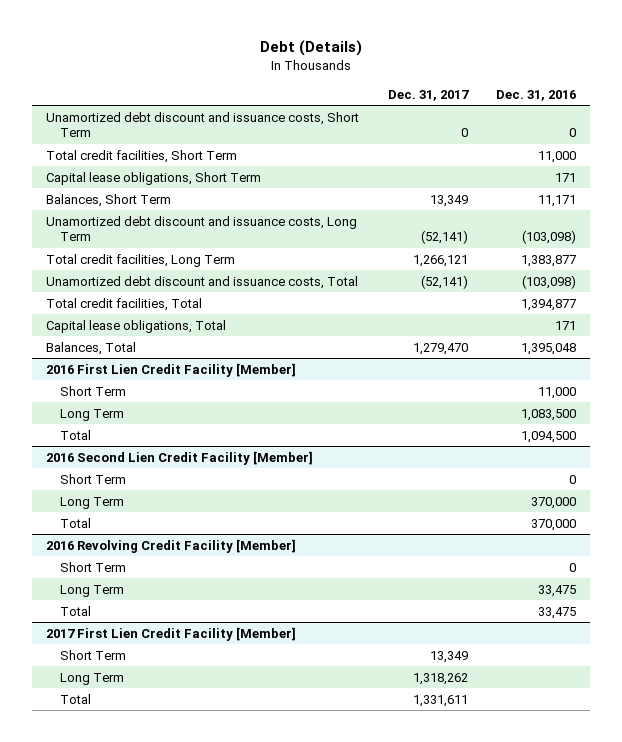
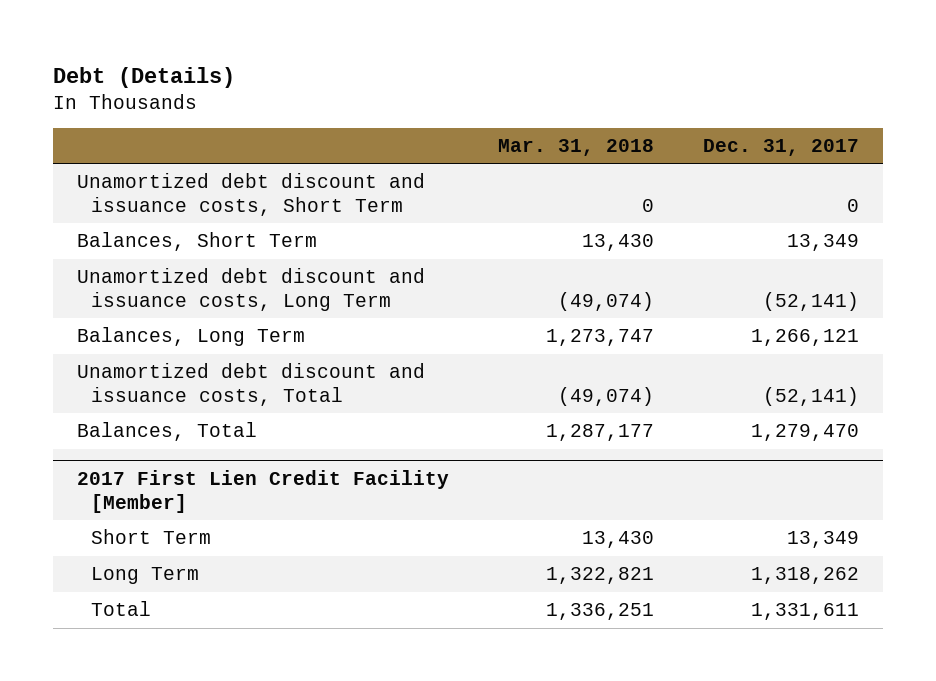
[496,89,577,101] Dec. 31, 2016 -> none
none -> [497,139,654,157] Mar. 31, 2018
[46,149,238,163] Total credit facilities, Short Term -> none
[46,171,262,185] Capital lease obligations, Short Term -> none
[46,253,236,267] Total credit facilities, Long Term -> [77,327,306,347] Balances, Long Term
[46,297,203,311] Total credit facilities, Total -> none
[46,319,227,333] Capital lease obligations, Total -> none
[46,362,297,377] 2016 First Lien Credit Facility [Member] -> none
[59,385,126,396] Short Term -> none
[59,408,124,421] Long Term -> none
[59,429,91,440] Total -> none
[46,450,314,465] 2016 Second Lien Credit Facility [Member] -> none
[59,473,126,484] Short Term -> none
[59,496,124,509] Long Term -> none
[59,517,91,528] Total -> none
[46,538,297,553] 2016 Revolving Credit Facility [Member] -> none
[59,561,126,572] Short Term -> none
[59,584,124,597] Long Term -> none
[59,605,91,616] Total -> none

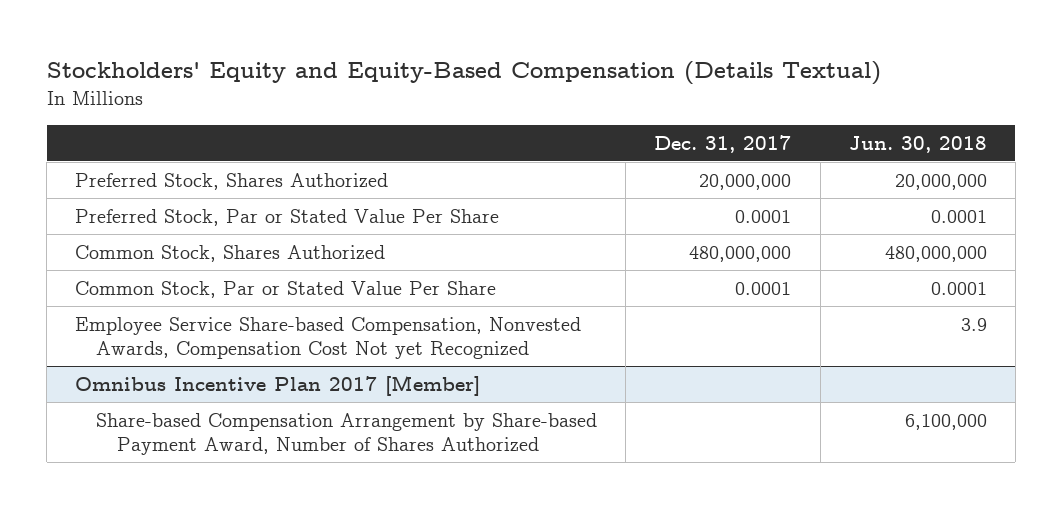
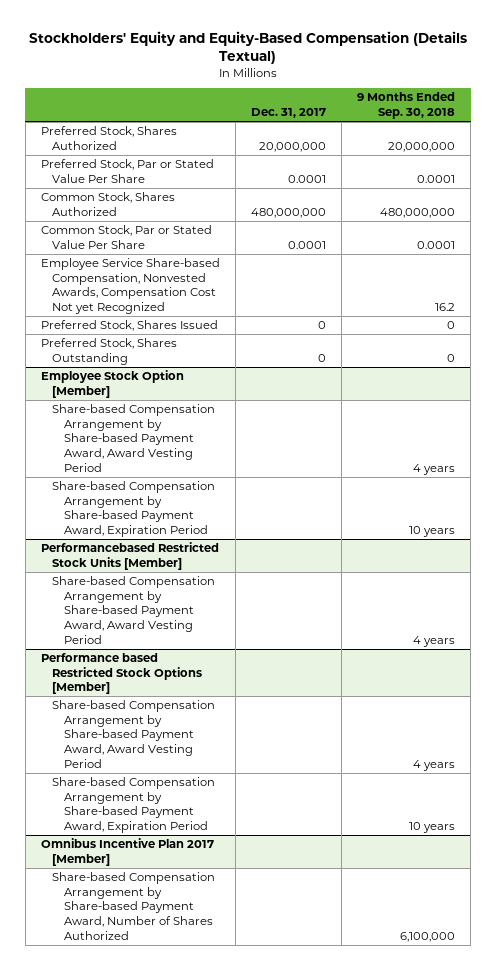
[848,135,987,153] Jun. 30, 2018 -> none
none -> [357,92,456,120] 9 Months Ended Sep. 30, 2018
none -> [40,319,218,331] Preferred Stock, Shares Issued
none -> [40,337,177,365] Preferred Stock, Shares Outstanding
none -> [40,369,184,398] Employee Stock Option [Member]
none -> [52,403,216,473] Share-based Compensation Arrangement by Share-based Payment Award, Award Vesting Period
none -> [52,480,216,538] Share-based Compensation Arrangement by Share-based Payment Award, Expiration Period
none -> [40,541,219,570] Performancebased Restricted Stock Units [Member]
none -> [52,575,216,645] Share-based Compensation Arrangement by Share-based Payment Award, Award Vesting Period
none -> [40,652,203,695] Performance based Restricted Stock Options [Member]
none -> [52,699,216,769] Share-based Compensation Arrangement by Share-based Payment Award, Award Vesting Period
none -> [52,776,216,834] Share-based Compensation Arrangement by Share-based Payment Award, Expiration Period

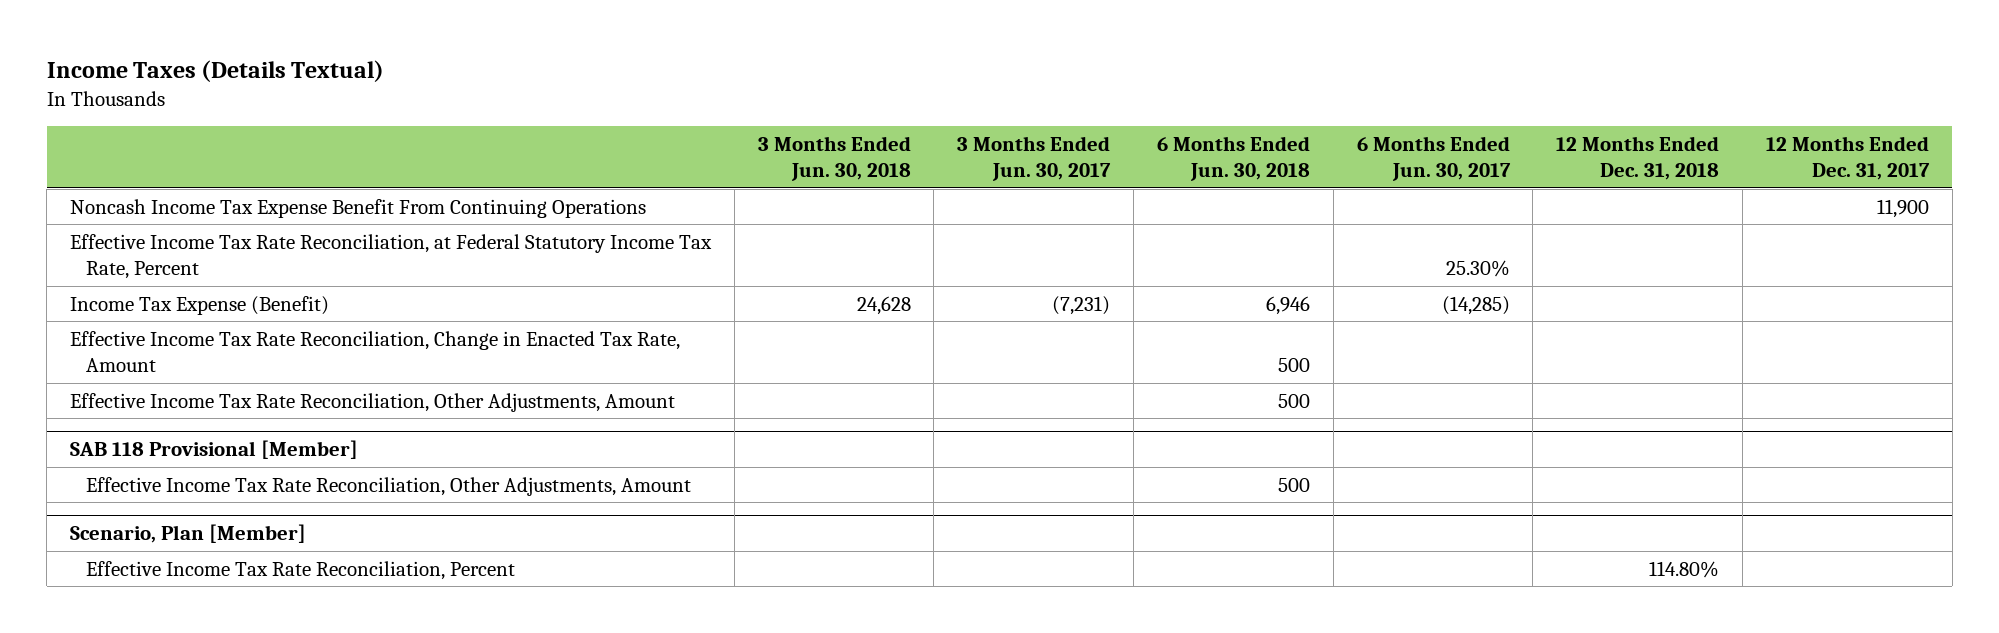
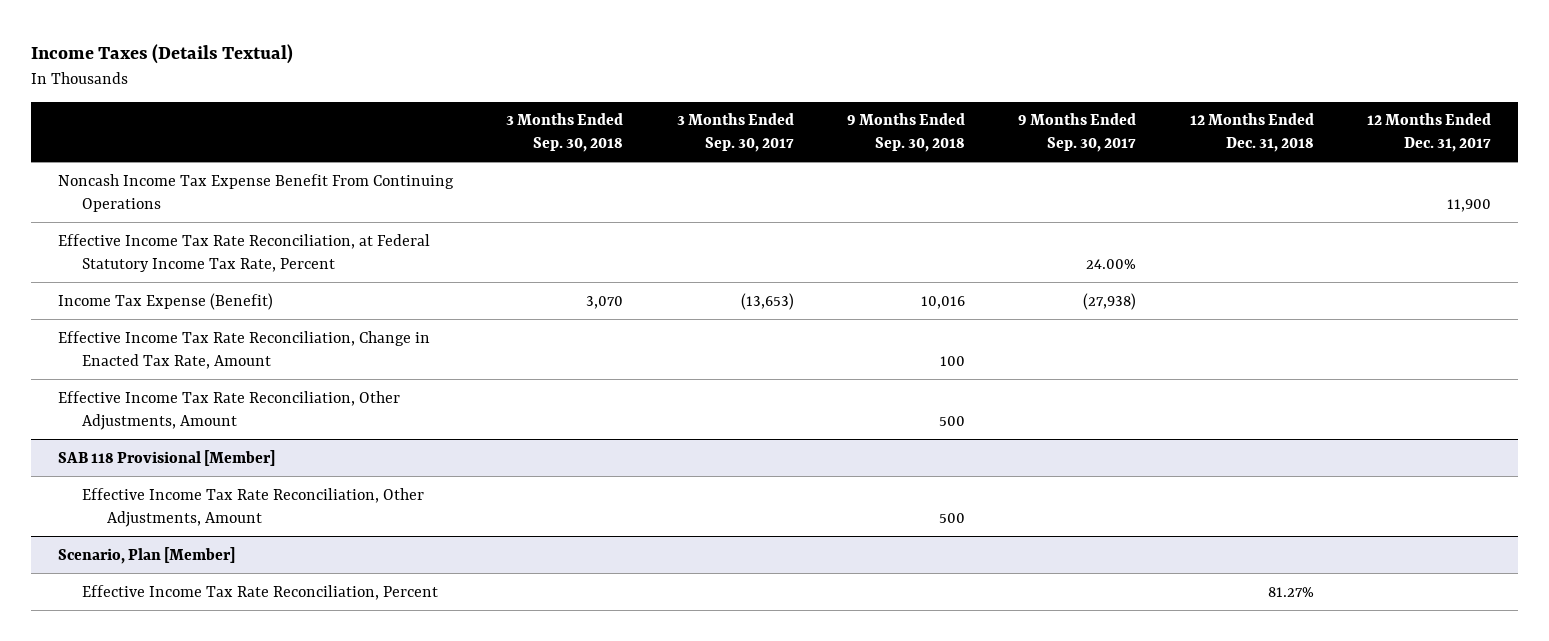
[757,135,911,182] 3 Months Ended Jun. 30, 2018 -> none
[957,135,1112,182] 3 Months Ended Jun. 30, 2017 -> none
[1156,135,1310,182] 6 Months Ended Jun. 30, 2018 -> none
[1356,135,1511,182] 6 Months Ended Jun. 30, 2017 -> none
none -> [506,113,624,153] 3 Months Ended Sep. 30, 2018
none -> [676,113,794,153] 3 Months Ended Sep. 30, 2017
none -> [847,113,966,153] 9 Months Ended Sep. 30, 2018
none -> [1018,113,1137,153] 9 Months Ended Sep. 30, 2017
[1649,560,1720,578] 114.80% -> [1267,586,1314,597] 81.27%

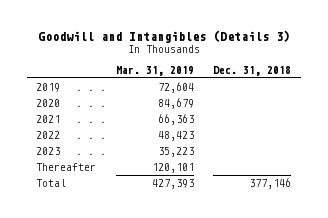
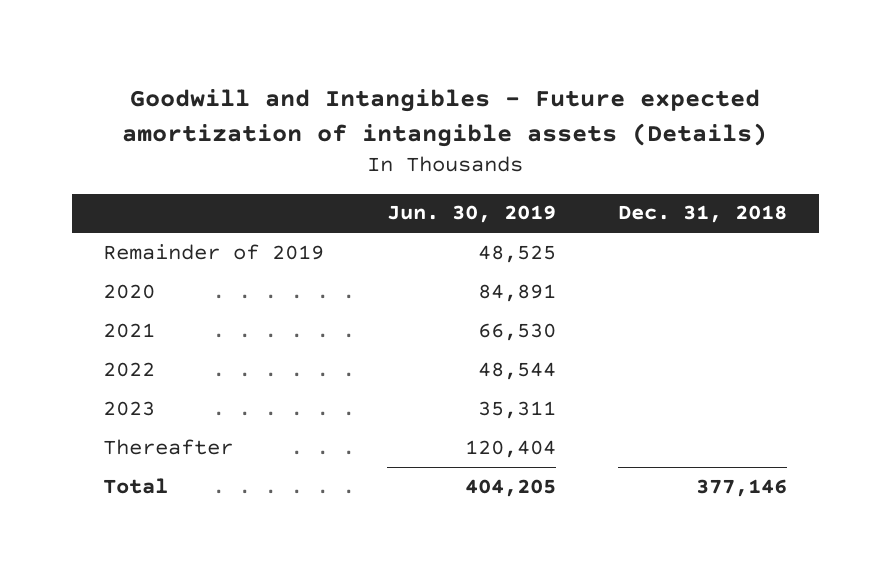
[37,29,290,43] Goodwill and Intangibles (Details 3) -> [122,89,768,148] Goodwill and Intangibles - Future expected amortization of intangible assets (Details)
[115,65,194,76] Mar. 31, 2019 -> none
none -> [386,205,556,224] Jun. 30, 2019
[36,83,61,93] 2019 -> [103,243,325,260] Remainder of 2019

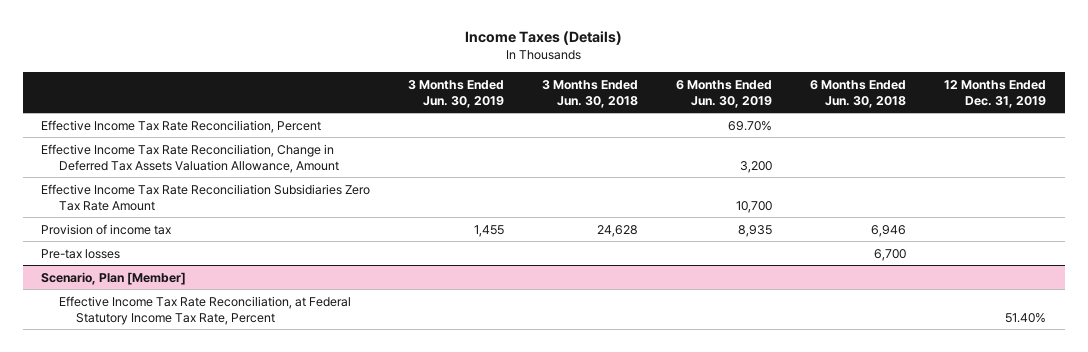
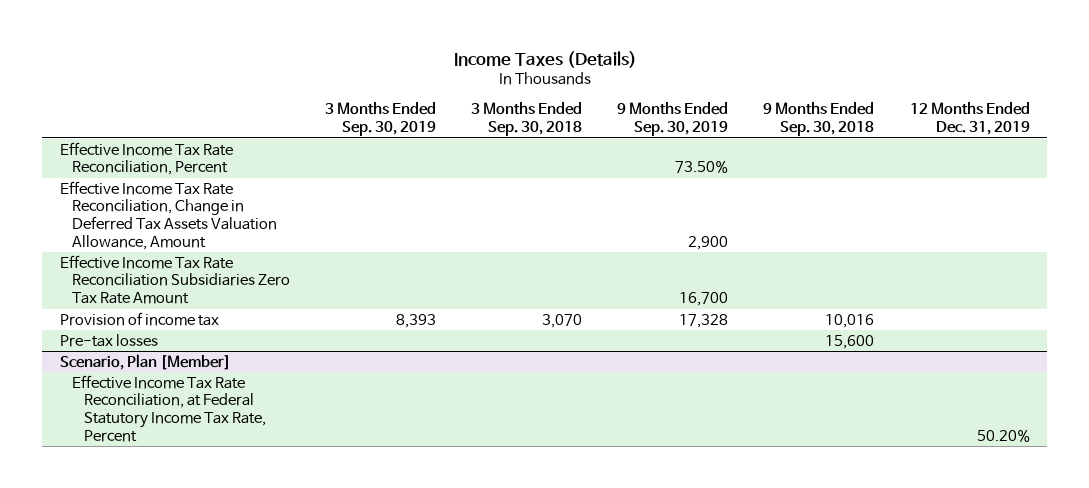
[408,79,505,108] 3 Months Ended Jun. 30, 2019 -> none
[542,79,639,108] 3 Months Ended Jun. 30, 2018 -> none
[676,79,773,108] 6 Months Ended Jun. 30, 2019 -> none
[810,79,907,108] 6 Months Ended Jun. 30, 2018 -> none
none -> [325,102,437,137] 3 Months Ended Sep. 30, 2019
none -> [471,102,583,137] 3 Months Ended Sep. 30, 2018
none -> [617,102,729,137] 9 Months Ended Sep. 30, 2019
none -> [763,102,875,137] 9 Months Ended Sep. 30, 2018
[1005,312,1047,323] 51.40% -> [976,428,1030,442] 50.20%

